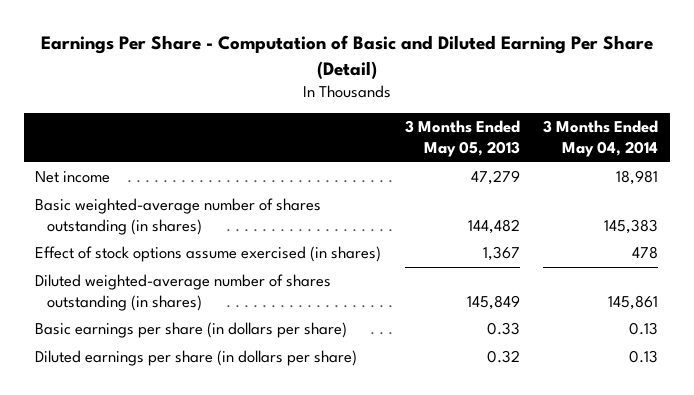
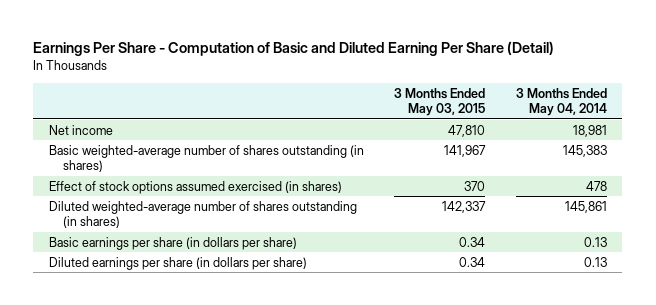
[404,120,520,158] 3 Months Ended May 05, 2013 -> none
none -> [394,87,486,117] 3 Months Ended May 03, 2015
[35,246,382,263] Effect of stock options assume exercised (in shares) -> [48,180,342,194] Effect of stock options assumed exercised (in shares)

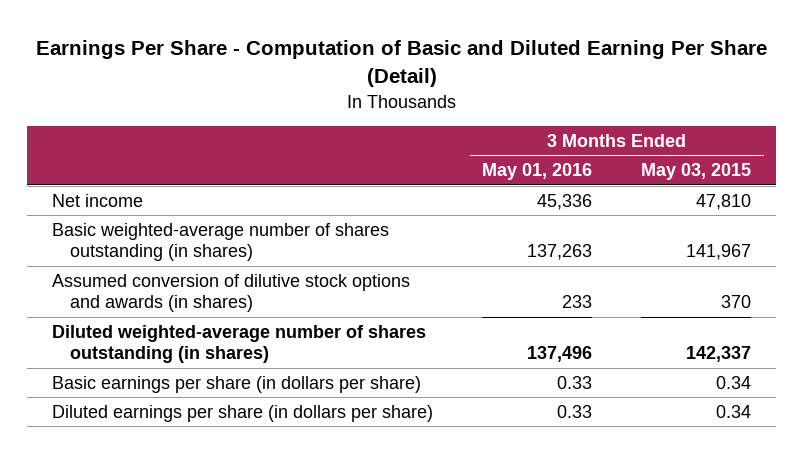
[515,87,607,117] 3 Months Ended May 04, 2014 -> none
none -> [482,163,593,181] May 01, 2016
[48,180,342,194] Effect of stock options assumed exercised (in shares) -> [51,273,410,313] Assumed conversion of dilutive stock options and awards (in shares)

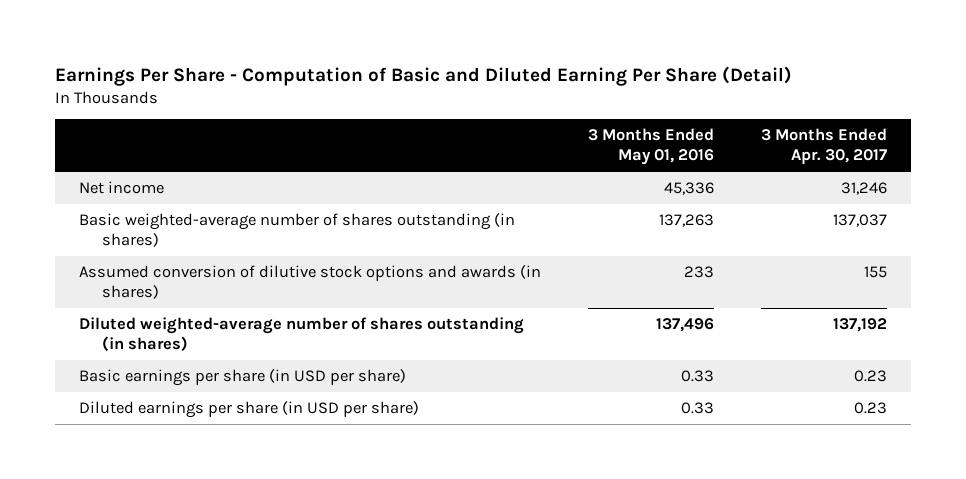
[641,163,752,181] May 03, 2015 -> none
none -> [761,128,888,165] 3 Months Ended Apr. 30, 2017
[51,375,421,393] Basic earnings per share (in dollars per share) -> [78,369,406,387] Basic earnings per share (in USD per share)
[51,404,433,422] Diluted earnings per share (in dollars per share) -> [78,401,419,419] Diluted earnings per share (in USD per share)

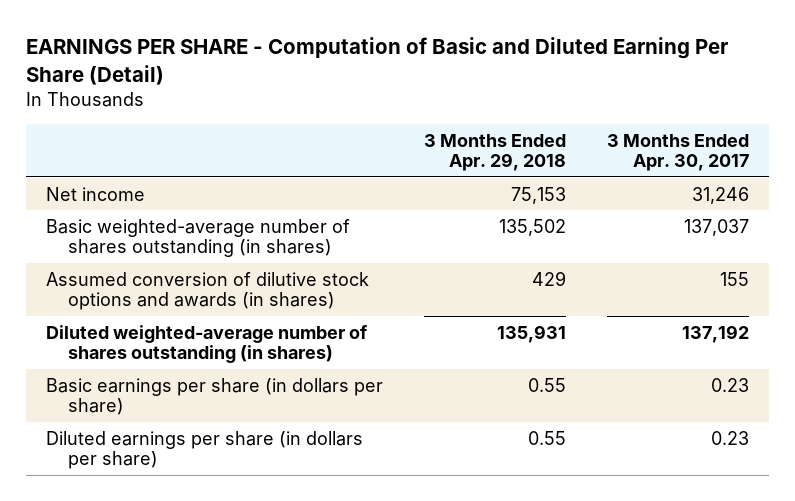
[54,65,792,86] Earnings Per Share - Computation of Basic and Diluted Earning Per Share (Detail) -> [26,36,729,85] EARNINGS PER SHARE - Computation of Basic and Diluted Earning Per Share (Detail)
[587,128,714,166] 3 Months Ended May 01, 2016 -> none
none -> [424,133,567,172] 3 Months Ended Apr. 29, 2018
[78,369,406,387] Basic earnings per share (in USD per share) -> [46,377,384,416] Basic earnings per share (in dollars per share)
[78,401,419,419] Diluted earnings per share (in USD per share) -> [46,430,364,470] Diluted earnings per share (in dollars per share)

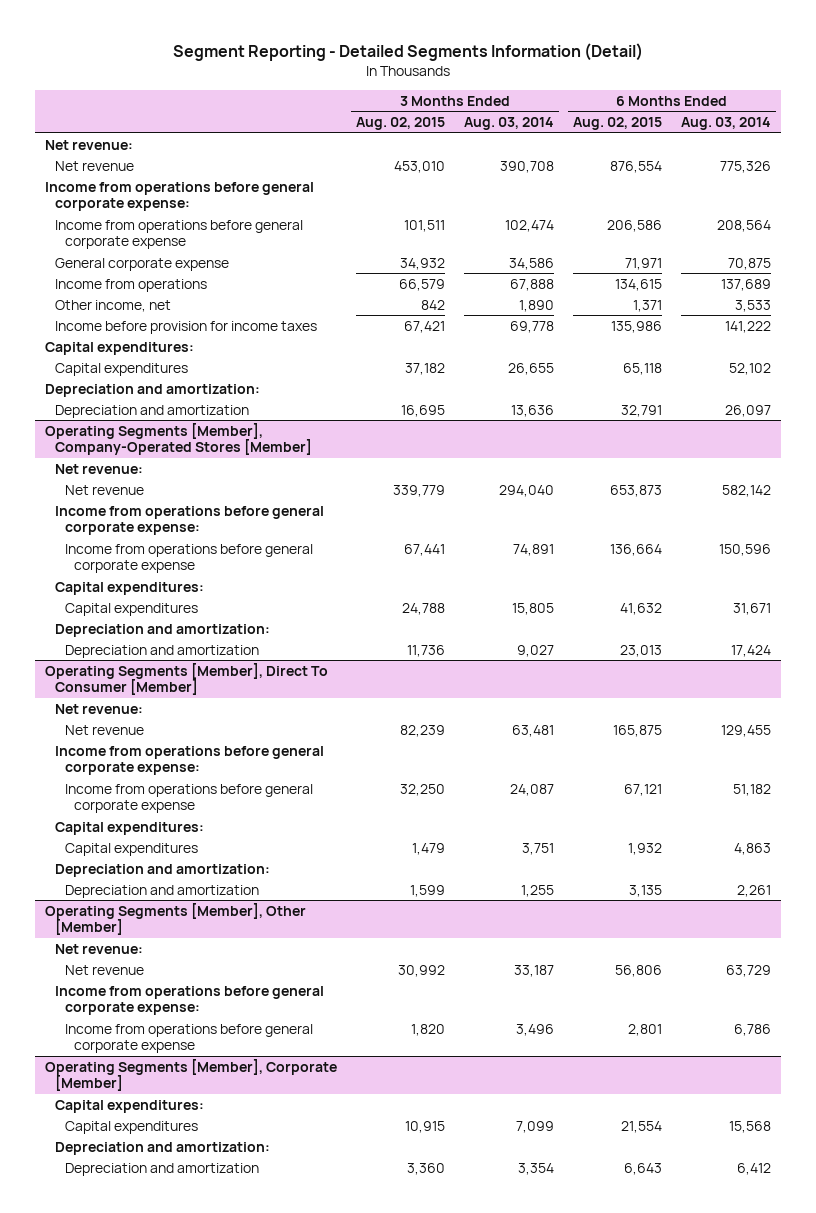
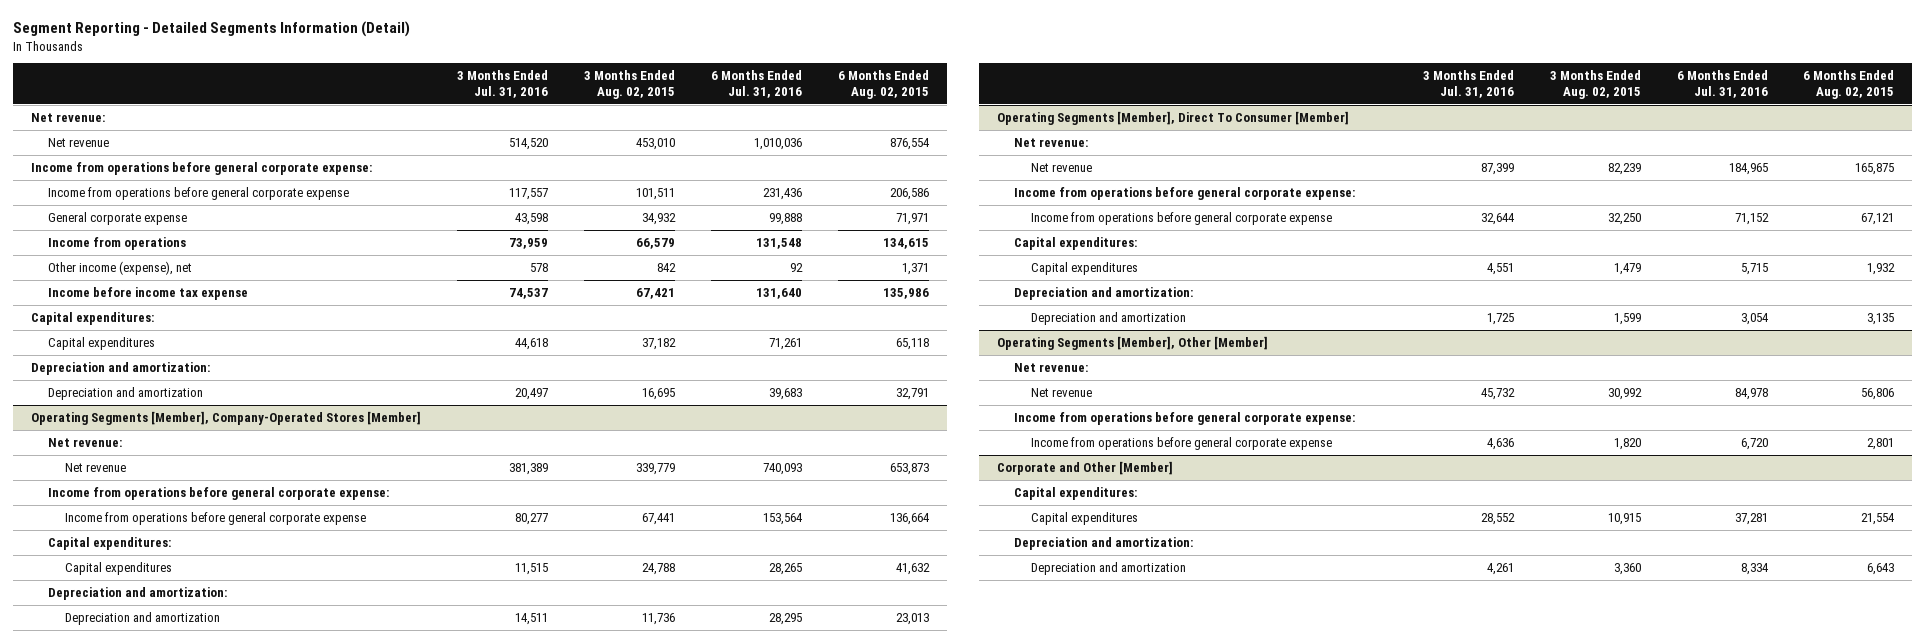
[464,117,555,131] Aug. 03, 2014 -> none
[681,117,772,131] Aug. 03, 2014 -> none
none -> [456,70,548,99] 3 Months Ended Jul. 31, 2016
none -> [710,70,802,99] 6 Months Ended Jul. 31, 2016
[54,299,171,312] Other income, net -> [48,260,193,275] Other income (expense), net
[54,320,317,334] Income before provision for income taxes -> [48,286,249,300] Income before income tax expense
[44,1058,337,1092] Operating Segments [Member], Corporate [Member] -> none
none -> [996,460,1173,475] Corporate and Other [Member]

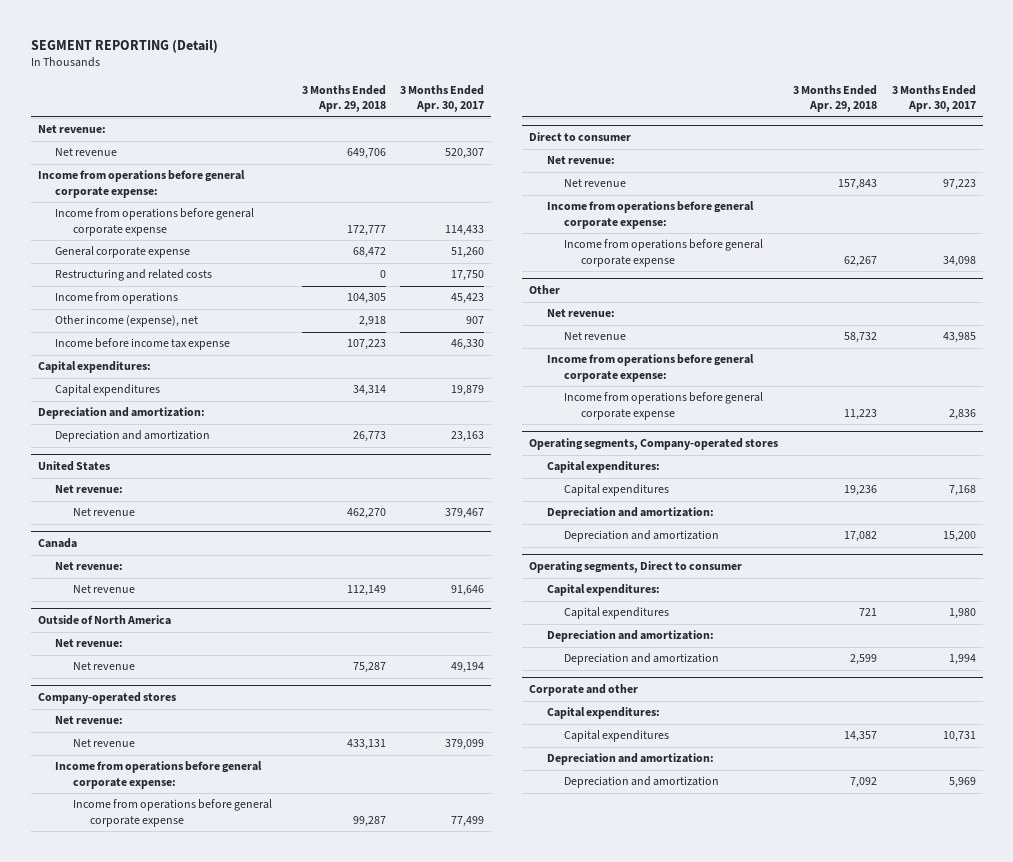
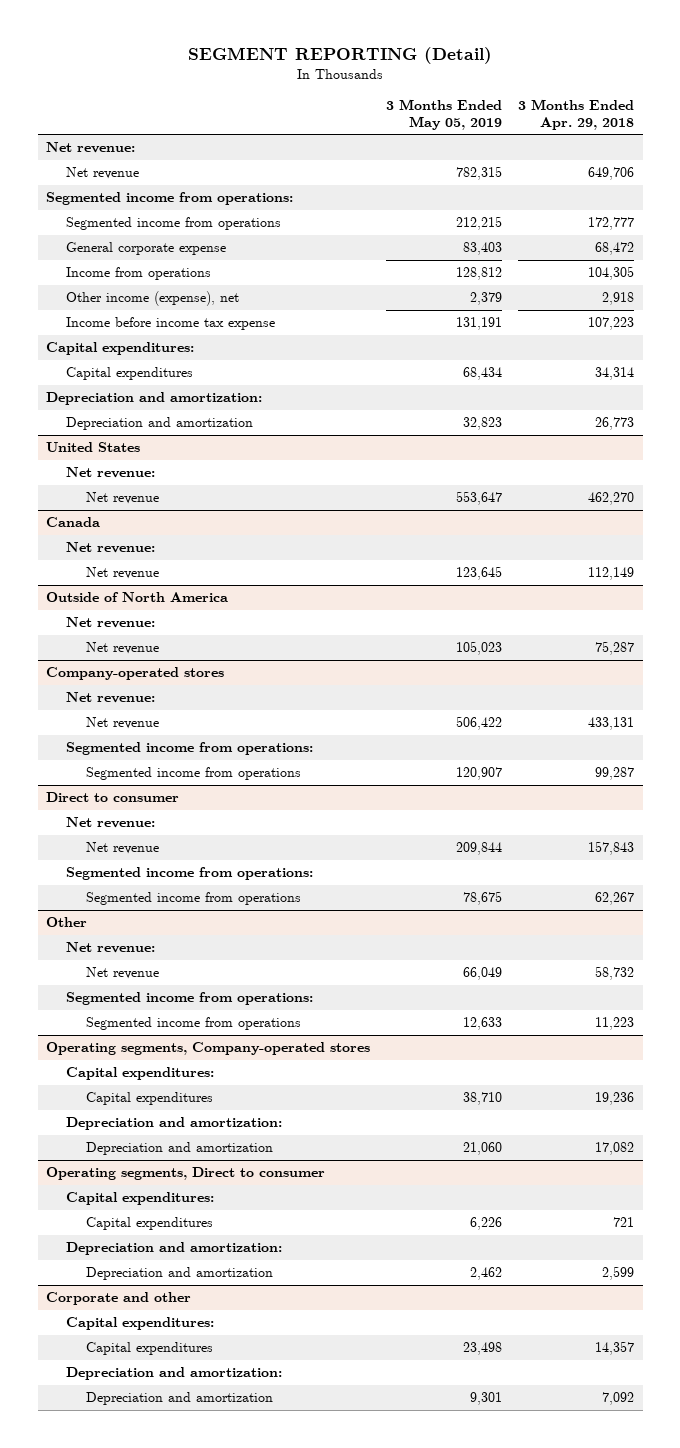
[400,84,485,113] 3 Months Ended Apr. 30, 2017 -> none
none -> [386,99,503,130] 3 Months Ended May 05, 2019
[37,170,245,199] Income from operations before general corporate expense: -> [45,192,293,206] Segmented income from operations:
[55,208,255,237] Income from operations before general corporate expense -> [66,217,282,231] Segmented income from operations
[55,269,213,282] Restructuring and related costs -> none
[55,761,263,790] Income from operations before general corporate expense: -> [66,742,314,756] Segmented income from operations:
[72,799,272,828] Income from operations before general corporate expense -> [86,767,302,781] Segmented income from operations
[546,201,754,230] Income from operations before general corporate expense: -> [66,867,314,881] Segmented income from operations:
[564,239,764,268] Income from operations before general corporate expense -> [86,892,302,906] Segmented income from operations
[546,354,754,383] Income from operations before general corporate expense: -> [66,992,314,1006] Segmented income from operations:
[564,392,764,421] Income from operations before general corporate expense -> [86,1017,302,1031] Segmented income from operations

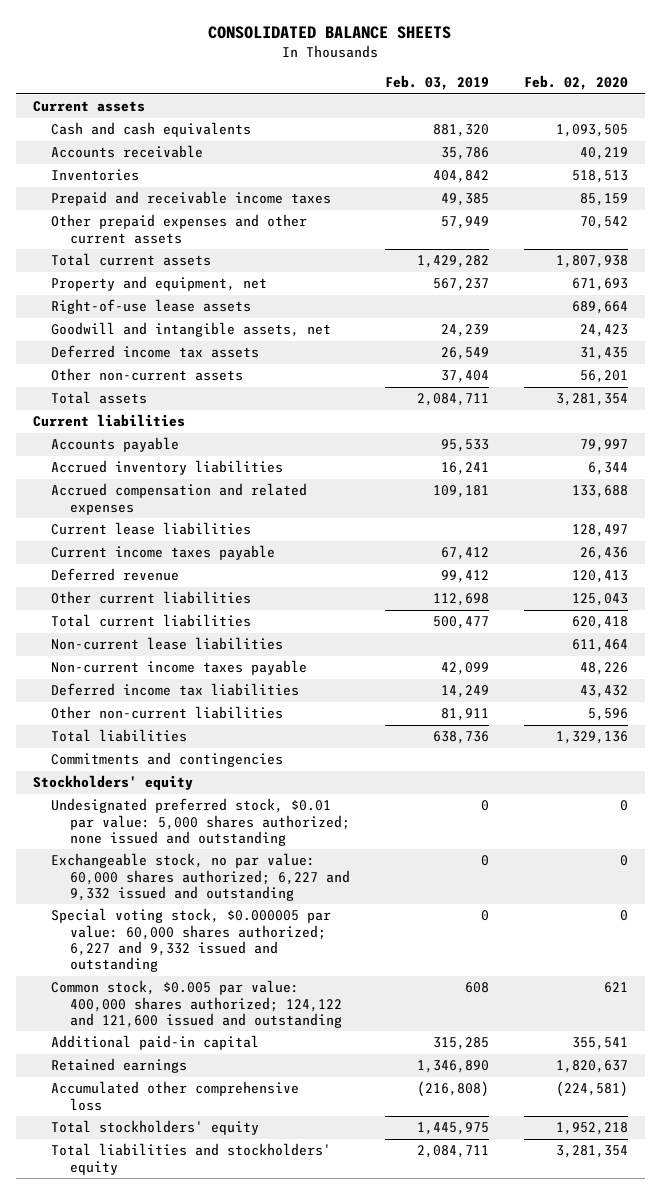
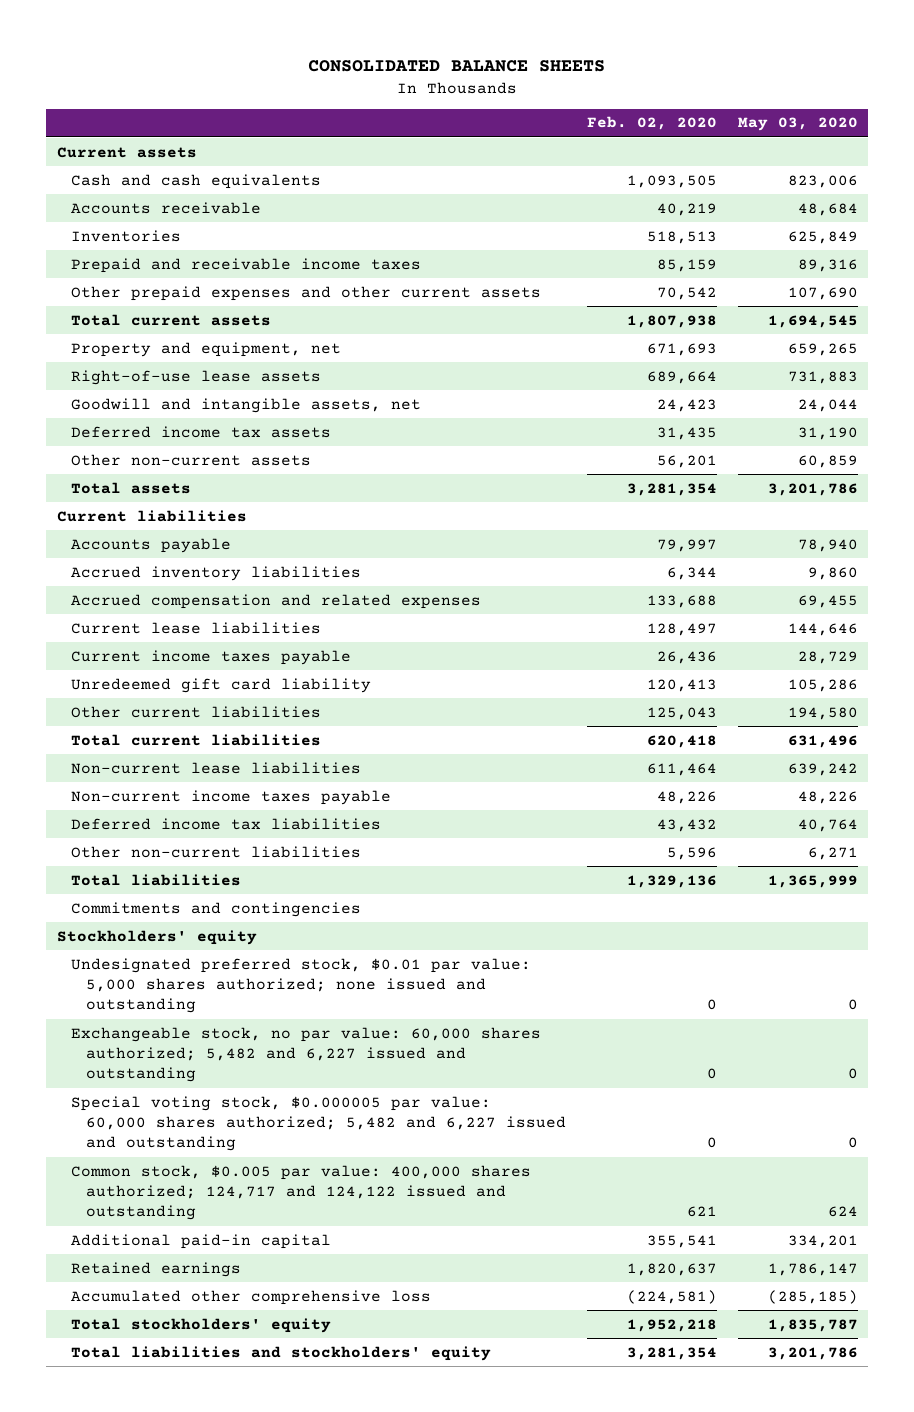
[384,75,489,91] Feb. 03, 2019 -> none
none -> [737,117,858,132] May 03, 2020
[51,568,180,582] Deferred revenue -> [71,677,372,693] Unredeemed gift card liability
[51,853,350,901] Exchangeable stock, no par value: 60,000 shares authorized; 6,227 and 9,332 issued and outstanding -> [71,1026,542,1083] Exchangeable stock, no par value: 60,000 shares authorized; 5,482 and 6,227 issued and outstanding
[51,908,332,973] Special voting stock, $0.000005 par value: 60,000 shares authorized; 6,227 and 9,332 issued and outstanding -> [71,1095,566,1152] Special voting stock, $0.000005 par value: 60,000 shares authorized; 5,482 and 6,227 issued and outstanding
[51,980,342,1028] Common stock, $0.005 par value: 400,000 shares authorized; 124,122 and 121,600 issued and outstanding -> [71,1164,532,1221] Common stock, $0.005 par value: 400,000 shares authorized; 124,717 and 124,122 issued and outstanding

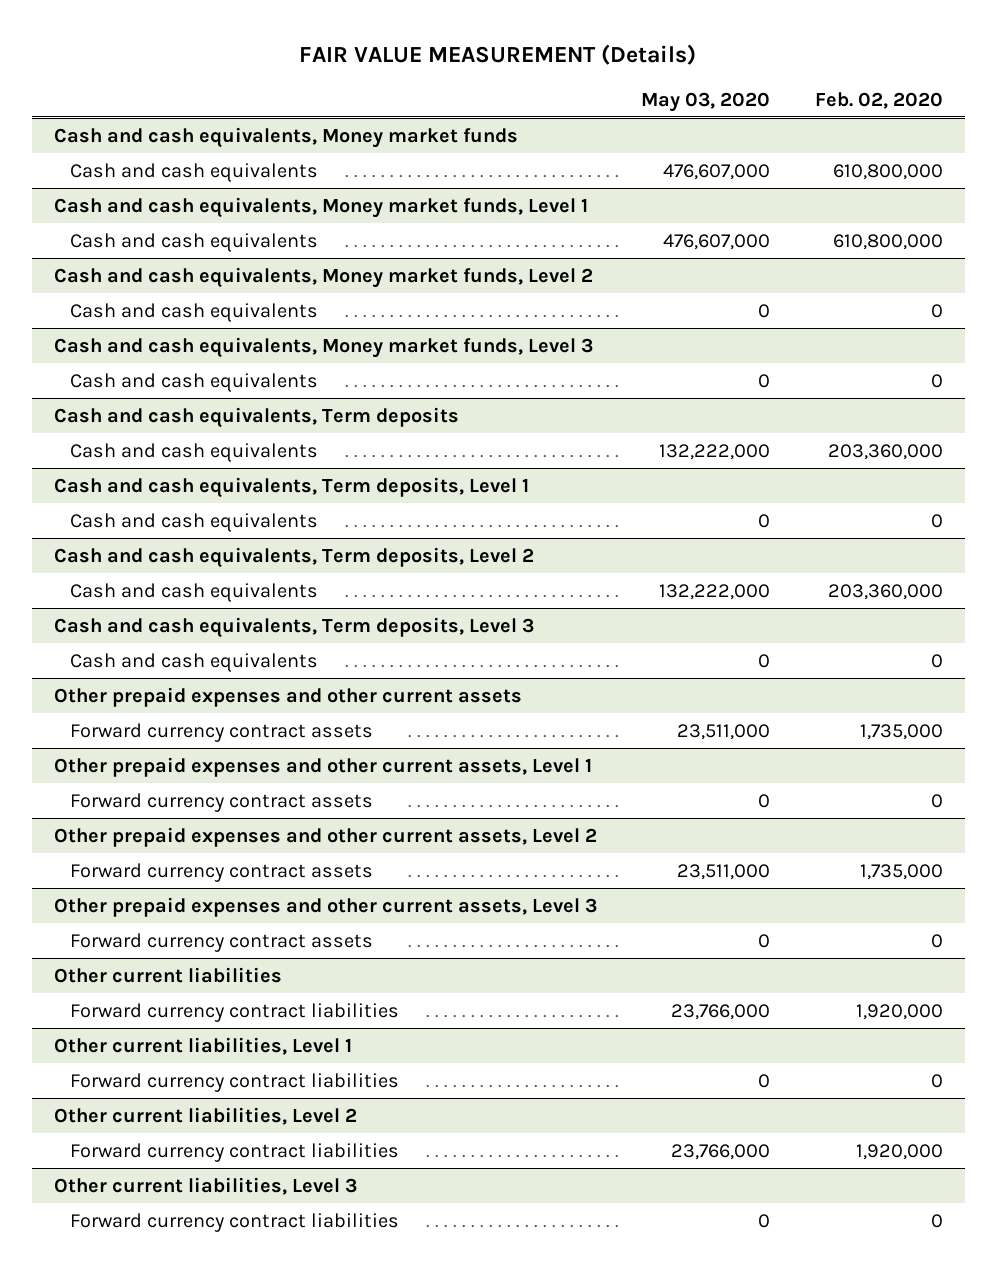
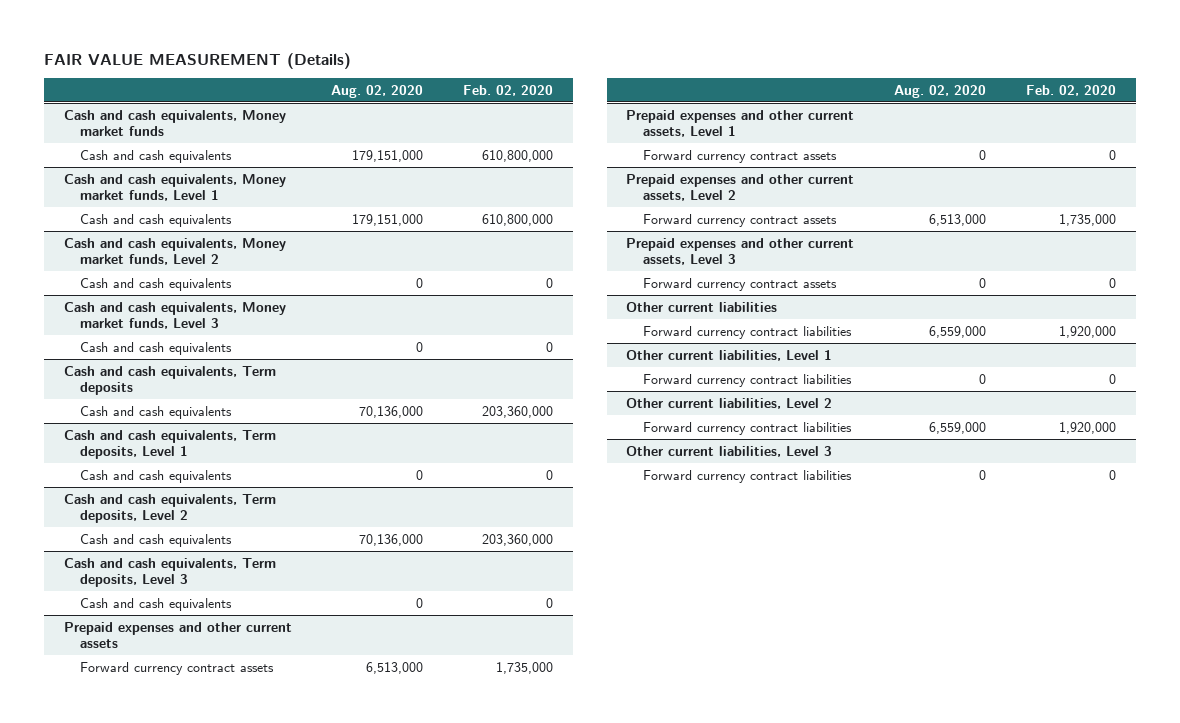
[641,91,771,112] May 03, 2020 -> none
none -> [331,84,424,98] Aug. 02, 2020
[53,686,522,707] Other prepaid expenses and other current assets -> [63,621,292,648] Prepaid expenses and other current assets
[53,756,592,777] Other prepaid expenses and other current assets, Level 1 -> [626,109,855,137] Prepaid expenses and other current assets, Level 1
[53,826,597,847] Other prepaid expenses and other current assets, Level 2 -> [626,173,855,201] Prepaid expenses and other current assets, Level 2
[53,896,597,917] Other prepaid expenses and other current assets, Level 3 -> [626,237,855,265] Prepaid expenses and other current assets, Level 3

